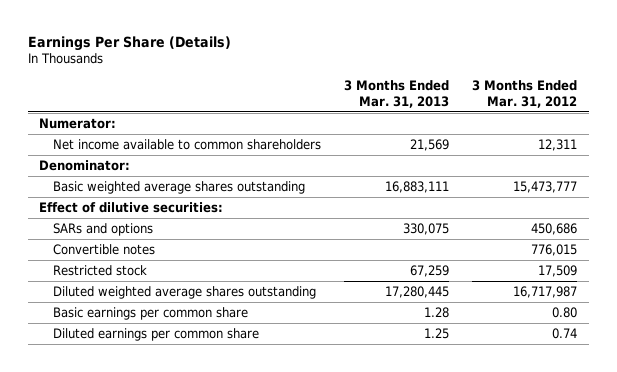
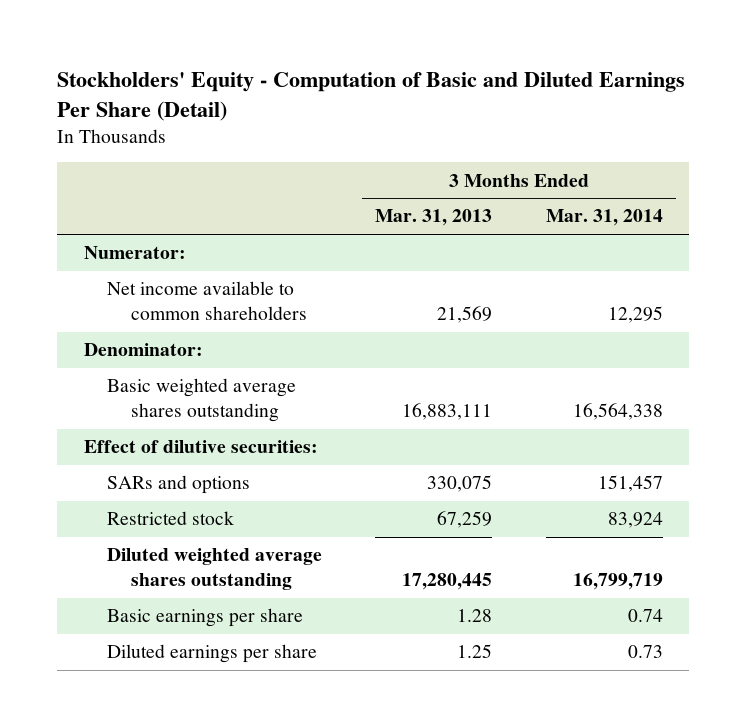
[27,35,231,51] Earnings Per Share (Details) -> [56,71,685,121] Stockholders' Equity - Computation of Basic and Diluted Earnings Per Share (Detail)
[472,80,578,108] 3 Months Ended Mar. 31, 2012 -> none
none -> [545,209,663,227] Mar. 31, 2014
[53,244,156,256] Convertible notes -> none
[53,307,249,321] Basic earnings per common share -> [107,608,304,628] Basic earnings per share
[53,328,260,342] Diluted earnings per common share -> [107,644,318,664] Diluted earnings per share

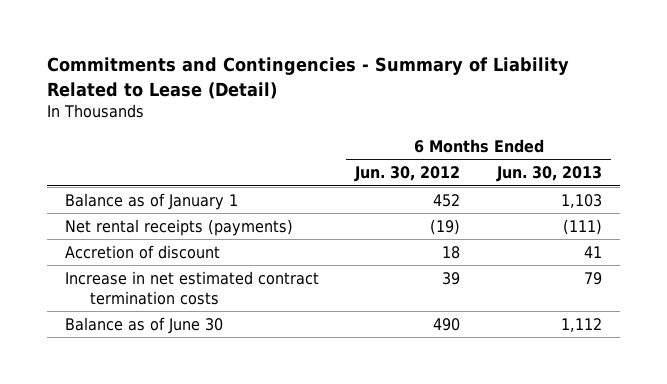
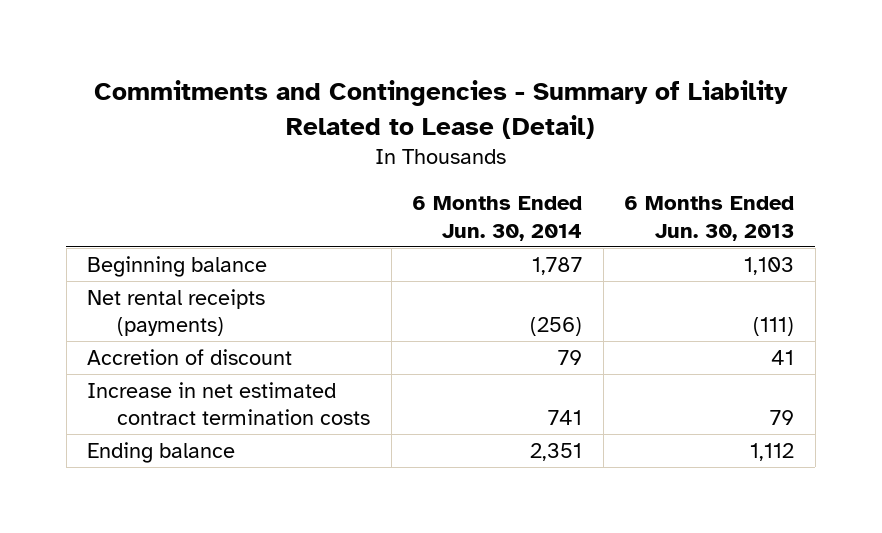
[354,166,461,183] Jun. 30, 2012 -> none
none -> [412,196,583,241] 6 Months Ended Jun. 30, 2014
[64,192,238,210] Balance as of January 1 -> [87,256,268,278] Beginning balance
[64,316,223,334] Balance as of June 30 -> [87,442,236,464] Ending balance

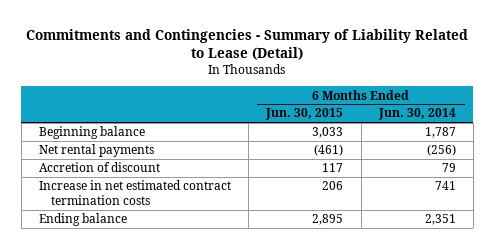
[624,196,795,241] 6 Months Ended Jun. 30, 2013 -> none
none -> [265,108,344,121] Jun. 30, 2015
[87,289,266,337] Net rental receipts (payments) -> [38,144,154,158] Net rental payments

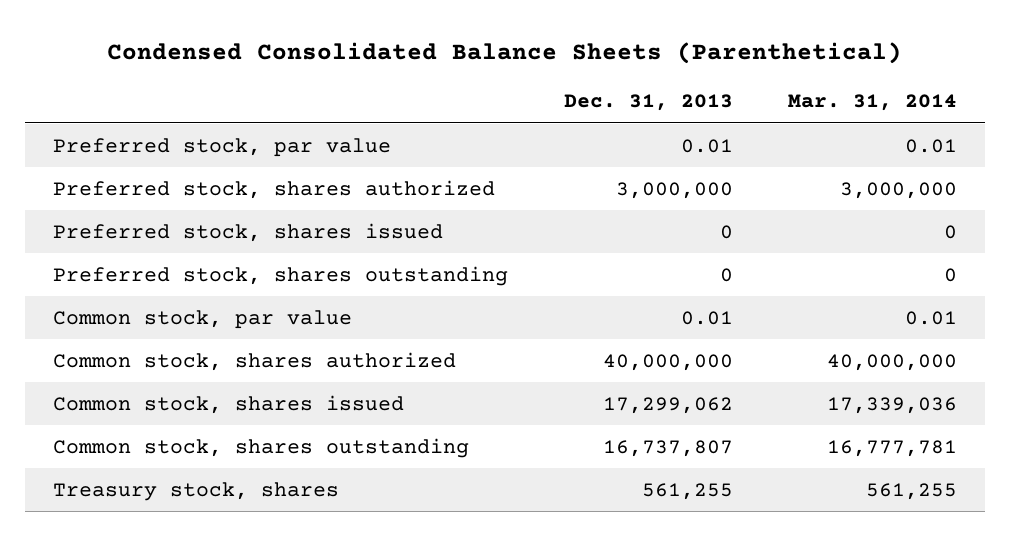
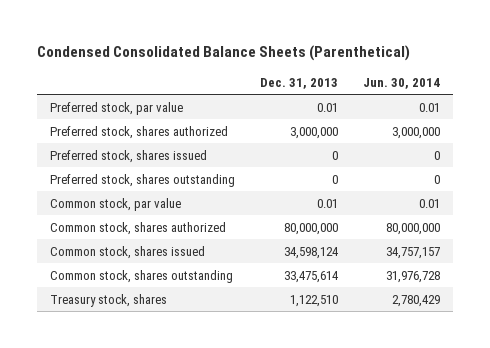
[788,94,958,112] Mar. 31, 2014 -> none
none -> [363,77,441,89] Jun. 30, 2014
[602,353,733,371] 40,000,000 -> [283,222,338,235] 80,000,000
[602,396,733,414] 17,299,062 -> [283,246,339,259] 34,598,124
[602,439,733,457] 16,737,807 -> [283,270,339,283] 33,475,614
[641,482,733,500] 561,255 -> [289,294,338,307] 1,122,510

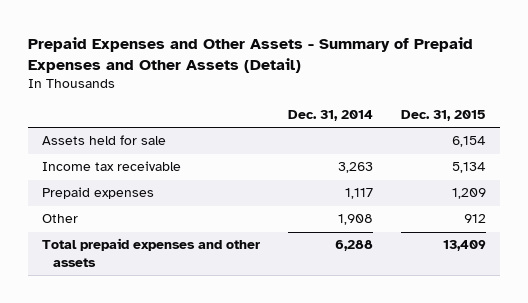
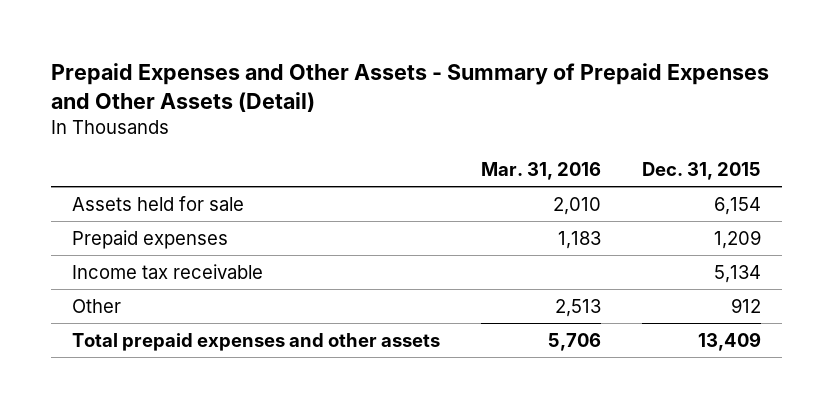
[288,110,374,122] Dec. 31, 2014 -> none
none -> [480,161,601,180] Mar. 31, 2016
[42,161,182,172] Income tax receivable -> [71,263,263,279] Income tax receivable

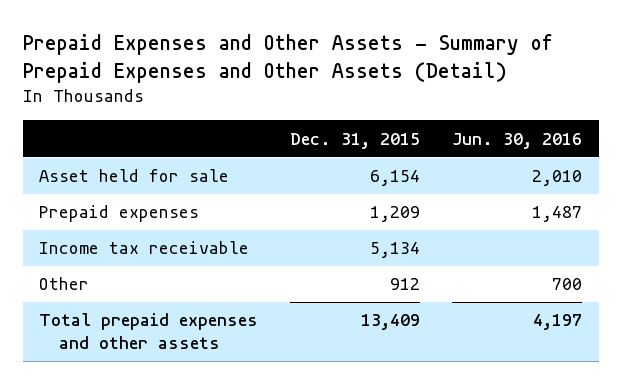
[480,161,601,180] Mar. 31, 2016 -> none
none -> [452,132,583,149] Jun. 30, 2016
[71,195,244,211] Assets held for sale -> [38,169,229,183] Asset held for sale

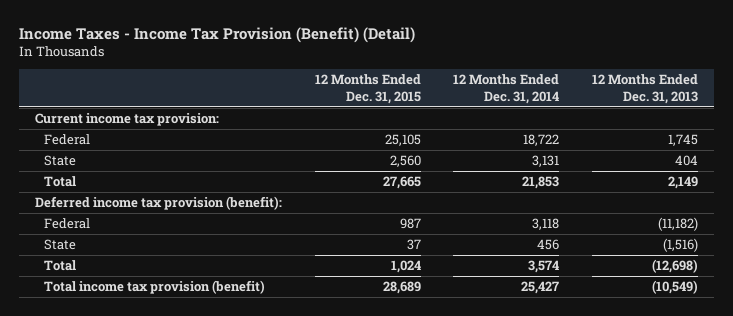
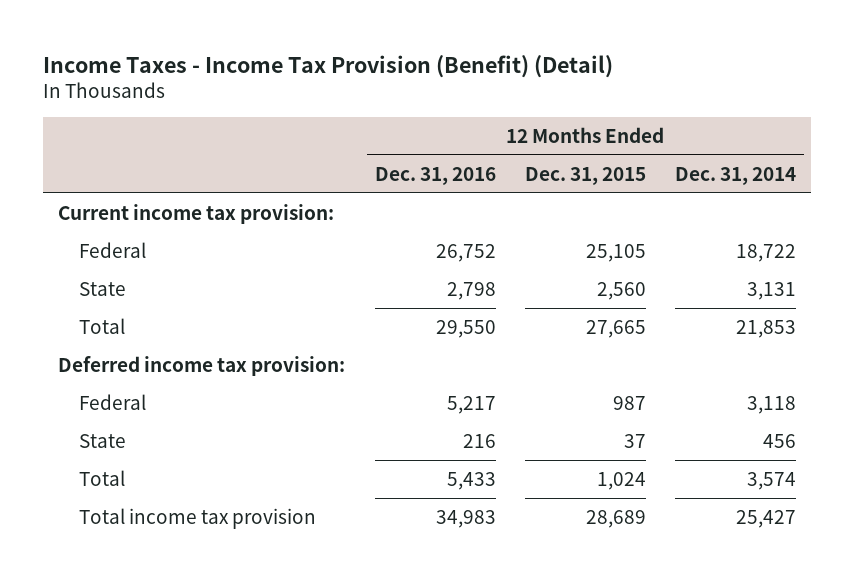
[591,74,698,105] 12 Months Ended Dec. 31, 2013 -> none
none -> [374,166,496,185] Dec. 31, 2016
[35,195,283,210] Deferred income tax provision (benefit): -> [58,355,346,376] Deferred income tax provision:
[44,279,266,294] Total income tax provision (benefit) -> [78,507,316,529] Total income tax provision

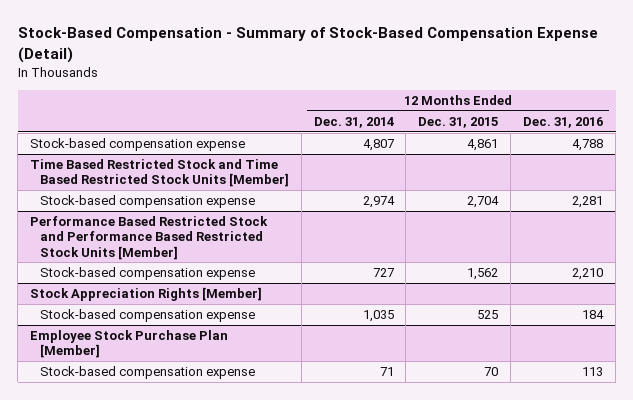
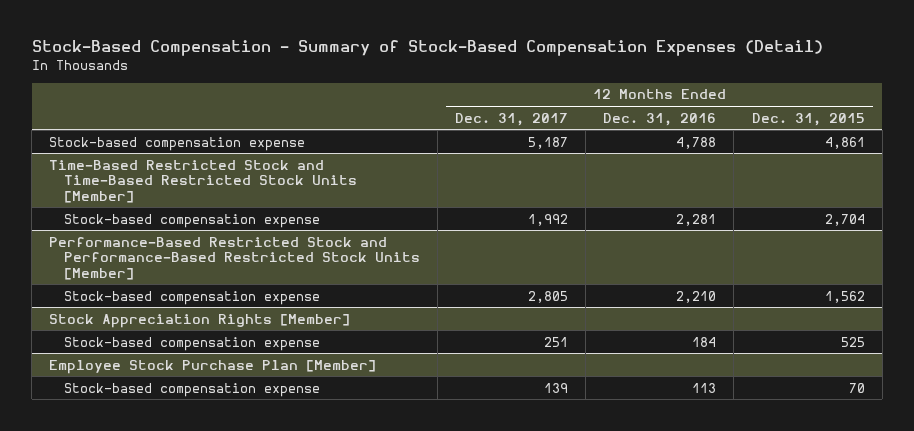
[17,27,598,63] Stock-Based Compensation - Summary of Stock-Based Compensation Expense (Detail) -> [31,40,823,57] Stock-Based Compensation - Summary of Stock-Based Compensation Expenses (Detail)
[313,116,394,128] Dec. 31, 2014 -> none
none -> [454,112,568,126] Dec. 31, 2017
[30,159,289,188] Time Based Restricted Stock and Time Based Restricted Stock Units [Member] -> [49,159,357,203] Time-Based Restricted Stock and Time-Based Restricted Stock Units [Member]
[30,216,269,260] Performance Based Restricted Stock and Performance Based Restricted Stock Units [Member] -> [49,236,420,280] Performance-Based Restricted Stock and Performance-Based Restricted Stock Units [Member]

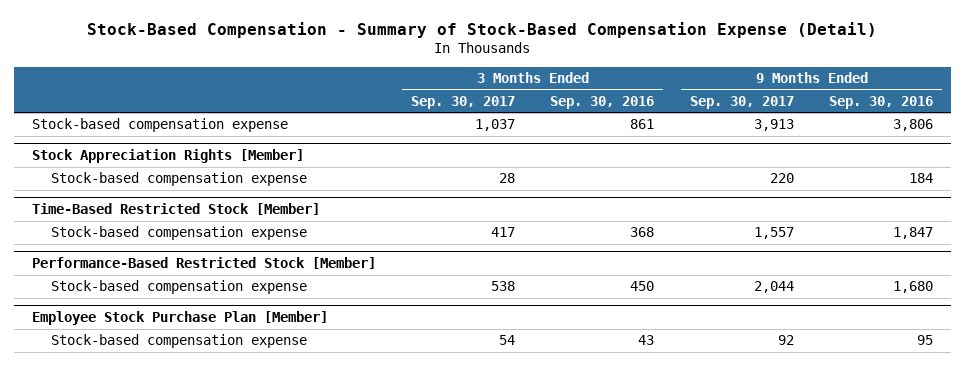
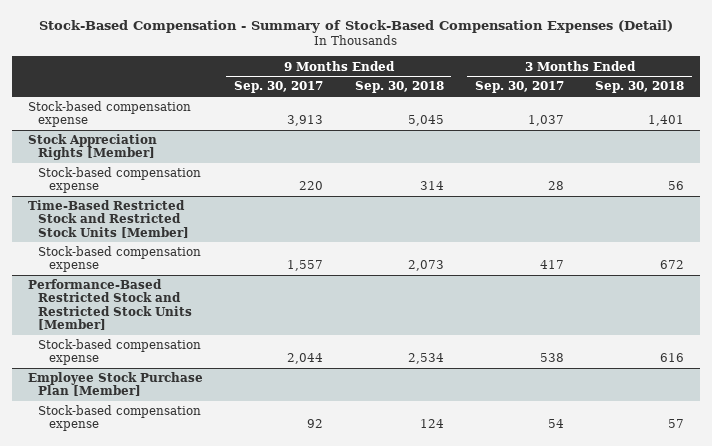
[87,21,878,38] Stock-Based Compensation - Summary of Stock-Based Compensation Expense (Detail) -> [39,19,674,33] Stock-Based Compensation - Summary of Stock-Based Compensation Expenses (Detail)
[550,95,655,109] Sep. 30, 2016 -> none
[829,95,934,109] Sep. 30, 2016 -> none
none -> [354,81,444,94] Sep. 30, 2018
none -> [595,81,685,94] Sep. 30, 2018
[31,203,320,216] Time-Based Restricted Stock [Member] -> [27,200,190,238] Time-Based Restricted Stock and Restricted Stock Units [Member]
[31,257,376,270] Performance-Based Restricted Stock [Member] -> [27,279,193,330] Performance-Based Restricted Stock and Restricted Stock Units [Member]

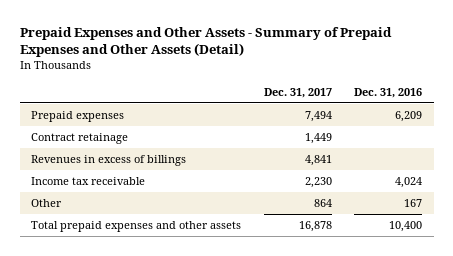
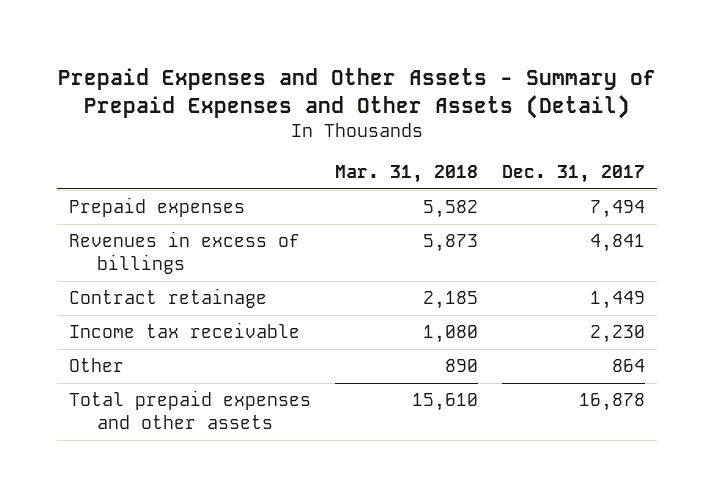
[354,87,423,98] Dec. 31, 2016 -> none
none -> [334,165,478,184] Mar. 31, 2018
[31,133,129,145] Contract retainage -> [69,288,268,309] Contract retainage

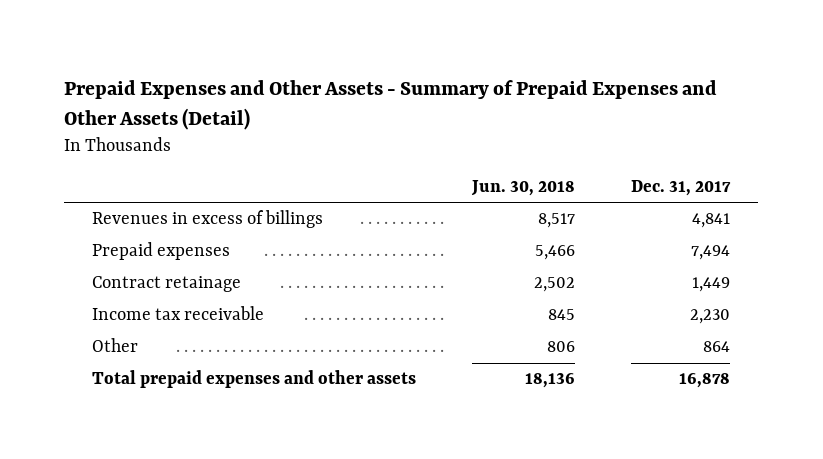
[334,165,478,184] Mar. 31, 2018 -> none
none -> [471,179,576,196] Jun. 30, 2018
[69,197,246,218] Prepaid expenses -> [92,242,231,261] Prepaid expenses

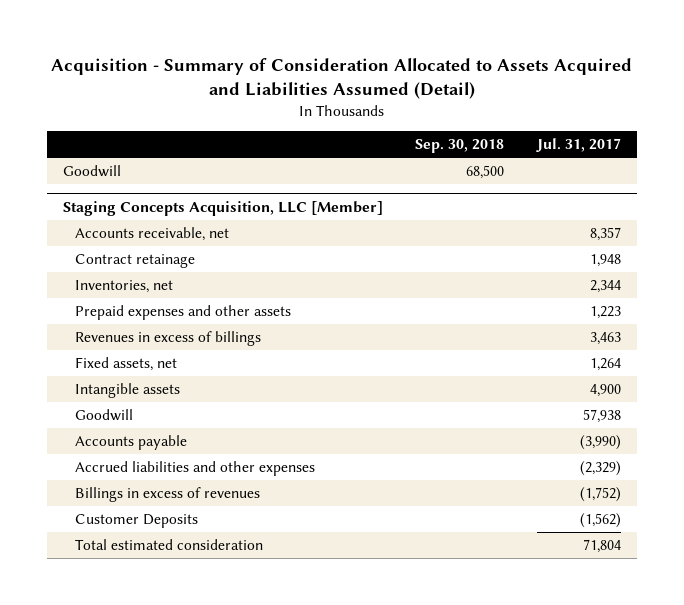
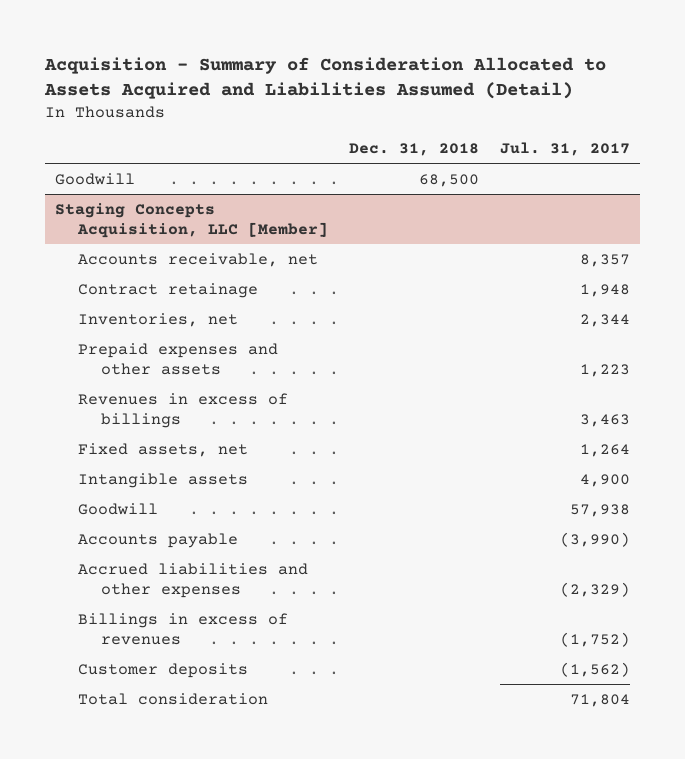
[415,139,505,154] Sep. 30, 2018 -> none
none -> [348,143,479,157] Dec. 31, 2018
[75,513,199,528] Customer Deposits -> [78,662,249,678] Customer deposits
[75,538,264,550] Total estimated consideration -> [78,692,269,705] Total consideration

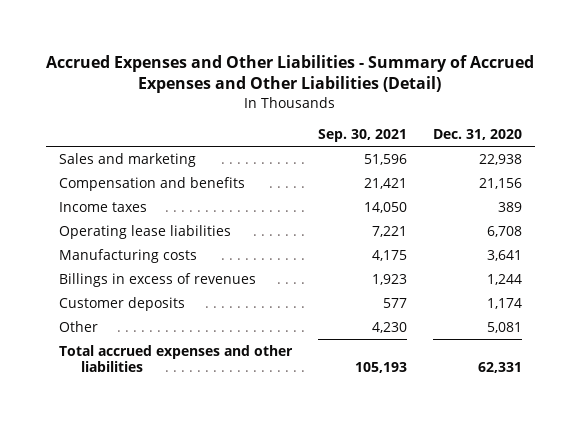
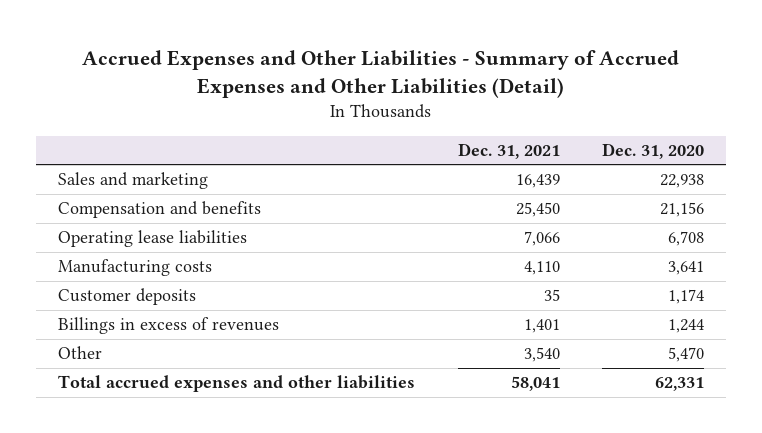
[317,129,407,143] Sep. 30, 2021 -> none
none -> [457,142,560,159] Dec. 31, 2021
[58,202,147,213] Income taxes -> none
[58,273,256,288] Billings in excess of revenues -> [57,317,279,335] Billings in excess of revenues
[486,322,522,334] 5,081 -> [668,347,705,363] 5,470

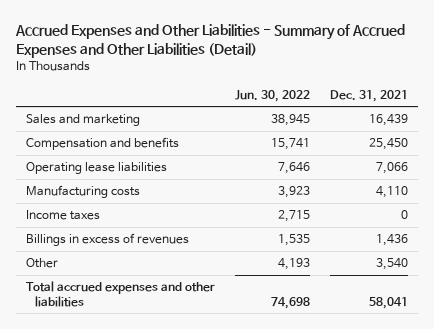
[602,142,705,159] Dec. 31, 2020 -> none
none -> [235,89,311,102] Jun. 30, 2022
[57,288,196,306] Customer deposits -> none
none -> [26,210,101,221] Income taxes
[523,319,560,334] 1,401 -> [376,234,409,247] 1,436

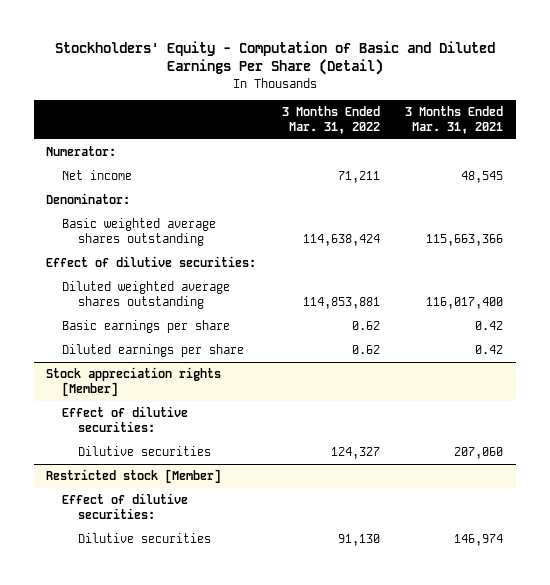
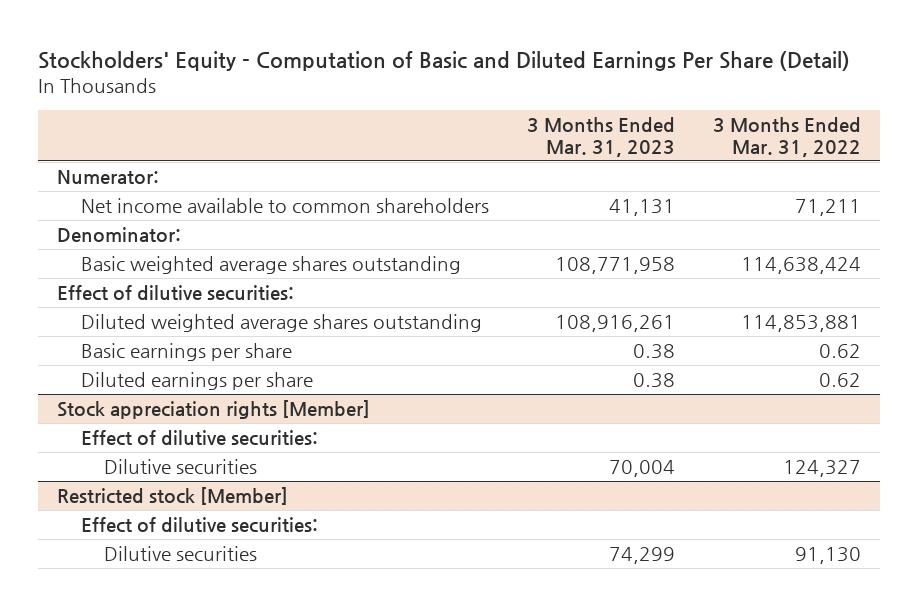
[405,106,504,135] 3 Months Ended Mar. 31, 2021 -> none
none -> [527,117,676,157] 3 Months Ended Mar. 31, 2023
[62,170,133,181] Net income -> [80,197,489,213] Net income available to common shareholders

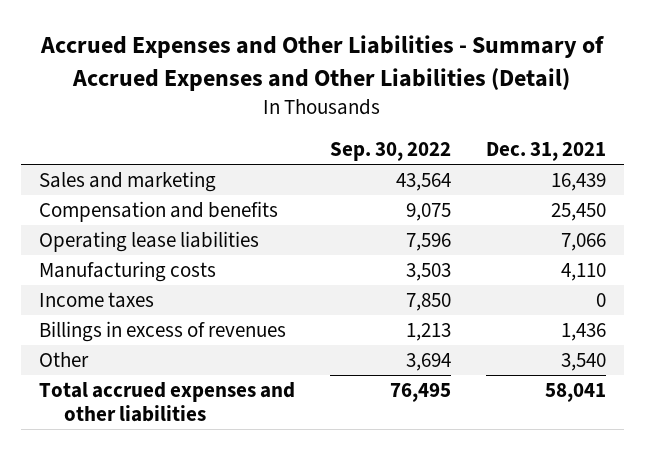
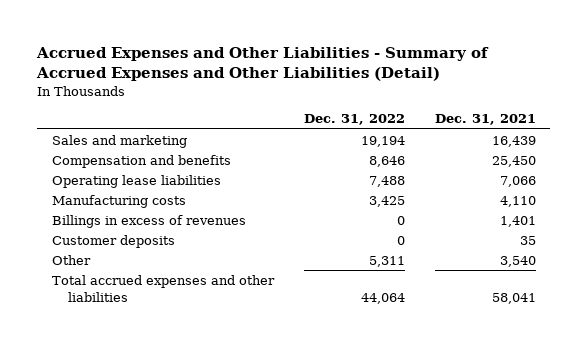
[329,142,451,162] Sep. 30, 2022 -> none
none -> [303,114,405,126] Dec. 31, 2022
[38,291,154,308] Income taxes -> none
[561,322,607,341] 1,436 -> [499,215,536,227] 1,401
none -> [52,234,176,248] Customer deposits

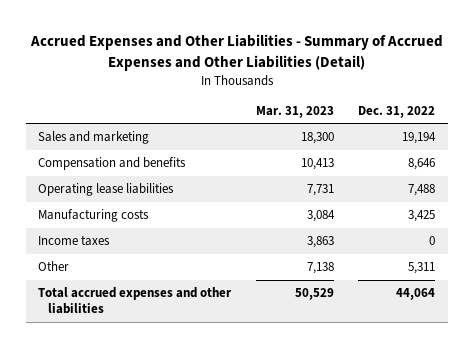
[434,114,536,126] Dec. 31, 2021 -> none
none -> [255,106,334,119] Mar. 31, 2023
[52,214,247,228] Billings in excess of revenues -> none
[52,234,176,248] Customer deposits -> none
none -> [37,235,110,247] Income taxes

